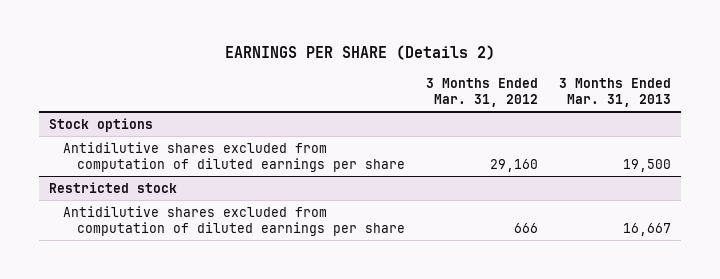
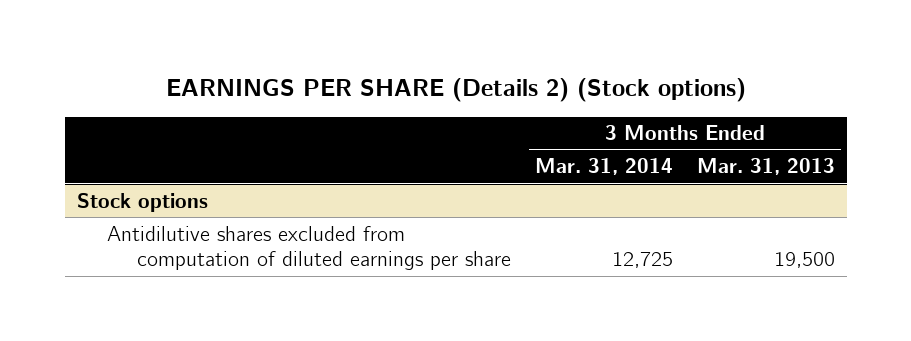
[225,45,496,61] EARNINGS PER SHARE (Details 2) -> [165,78,746,103] EARNINGS PER SHARE (Details 2) (Stock options)
[425,77,538,107] 3 Months Ended Mar. 31, 2012 -> none
none -> [535,158,674,176] Mar. 31, 2014
[49,181,178,193] Restricted stock -> none
[63,205,405,236] Antidilutive shares excluded from computation of diluted earnings per share -> none

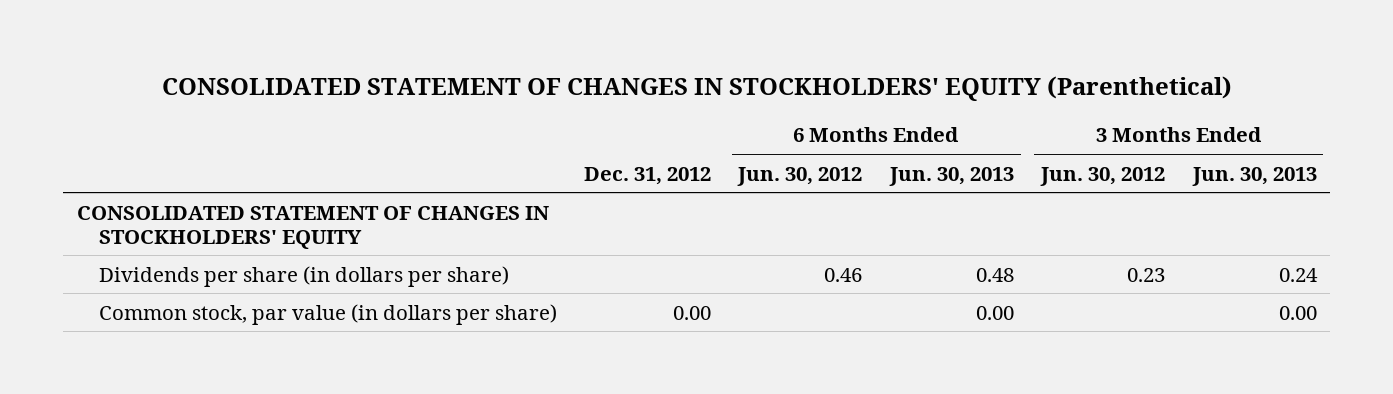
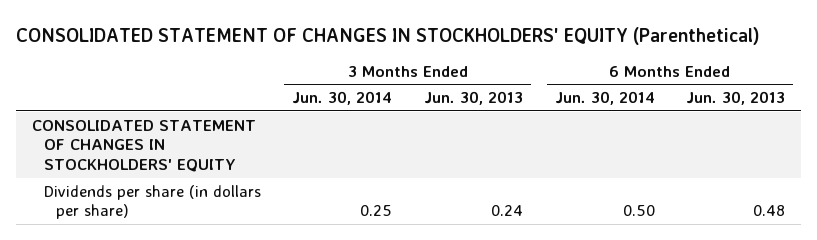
[583,166,711,185] Dec. 31, 2012 -> none
[737,166,863,186] Jun. 30, 2012 -> none
[1040,166,1166,186] Jun. 30, 2012 -> none
none -> [292,91,393,106] Jun. 30, 2014
none -> [554,91,655,106] Jun. 30, 2014
[98,303,557,325] Common stock, par value (in dollars per share) -> none

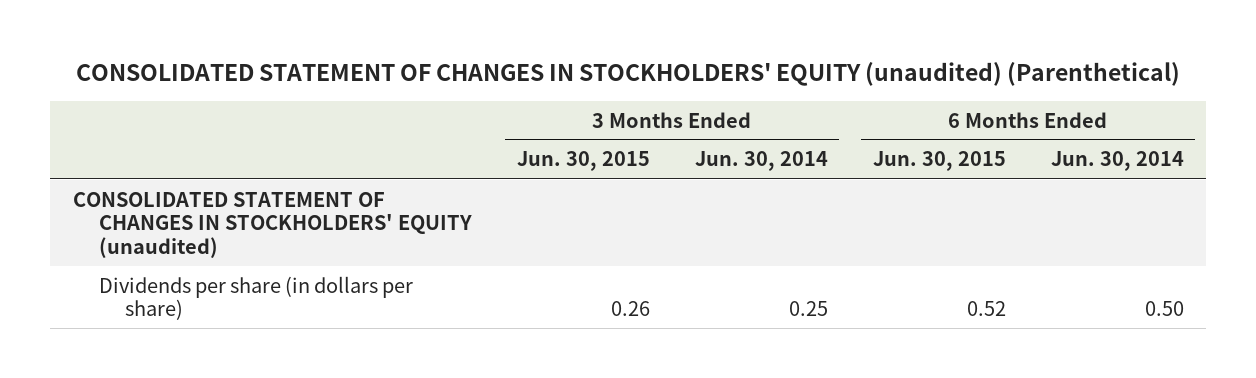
[16,26,761,45] CONSOLIDATED STATEMENT OF CHANGES IN STOCKHOLDERS' EQUITY (Parenthetical) -> [76,62,1181,87] CONSOLIDATED STATEMENT OF CHANGES IN STOCKHOLDERS' EQUITY (unaudited) (Parenthetical)
[423,91,523,106] Jun. 30, 2013 -> none
[686,91,786,106] Jun. 30, 2013 -> none
none -> [516,151,650,172] Jun. 30, 2015
none -> [872,151,1006,172] Jun. 30, 2015
[31,119,256,173] CONSOLIDATED STATEMENT OF CHANGES IN STOCKHOLDERS' EQUITY -> [72,191,472,258] CONSOLIDATED STATEMENT OF CHANGES IN STOCKHOLDERS' EQUITY (unaudited)

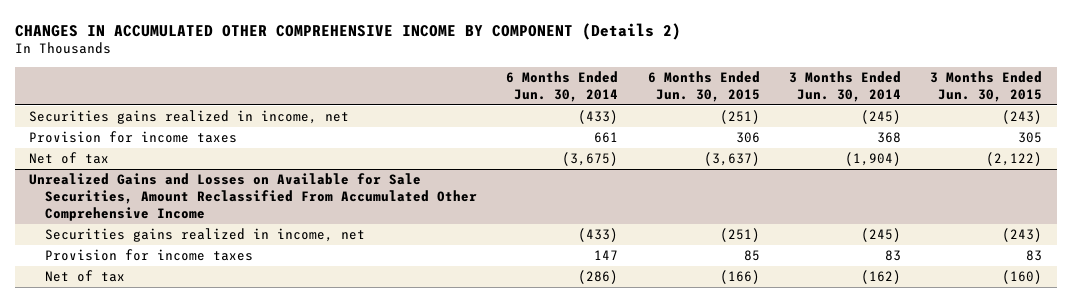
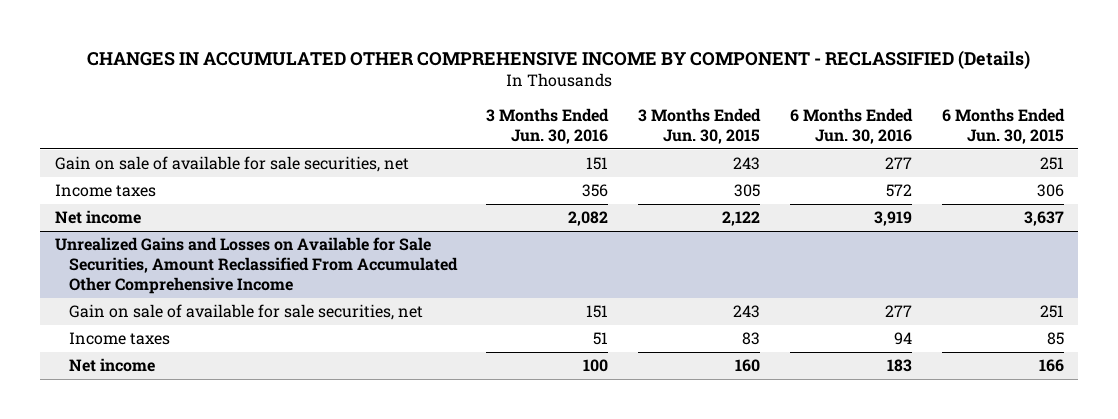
[14,22,681,40] CHANGES IN ACCUMULATED OTHER COMPREHENSIVE INCOME BY COMPONENT (Details 2) -> [87,49,1031,69] CHANGES IN ACCUMULATED OTHER COMPREHENSIVE INCOME BY COMPONENT - RECLASSIFIED (Details)
[506,70,619,102] 6 Months Ended Jun. 30, 2014 -> none
[788,70,901,102] 3 Months Ended Jun. 30, 2014 -> none
none -> [486,107,610,144] 3 Months Ended Jun. 30, 2016
none -> [789,107,913,144] 6 Months Ended Jun. 30, 2016
[29,110,350,125] Securities gains realized in income, net -> [54,156,409,173] Gain on sale of available for sale securities, net
[719,110,760,125] (251) -> [1039,157,1064,171] 251
[1001,110,1042,125] (243) -> [733,157,761,171] 243
[29,131,238,144] Provision for income taxes -> [54,184,156,198] Income taxes
[29,152,110,165] Net of tax -> [54,210,141,225] Net income
[703,152,760,167] (3,637) -> [1023,211,1064,227] 3,637
[985,152,1042,167] (2,122) -> [722,211,761,227] 2,122
[45,228,366,243] Securities gains realized in income, net -> [68,304,423,321] Gain on sale of available for sale securities, net
[719,228,760,243] (251) -> [1039,305,1064,319] 251
[1001,228,1042,243] (243) -> [733,305,761,319] 243
[45,249,254,262] Provision for income taxes -> [68,332,170,346] Income taxes
[45,270,126,283] Net of tax -> [68,358,155,373] Net income
[719,270,760,285] (166) -> [1038,359,1064,373] 166
[1001,270,1042,285] (160) -> [735,359,761,373] 160

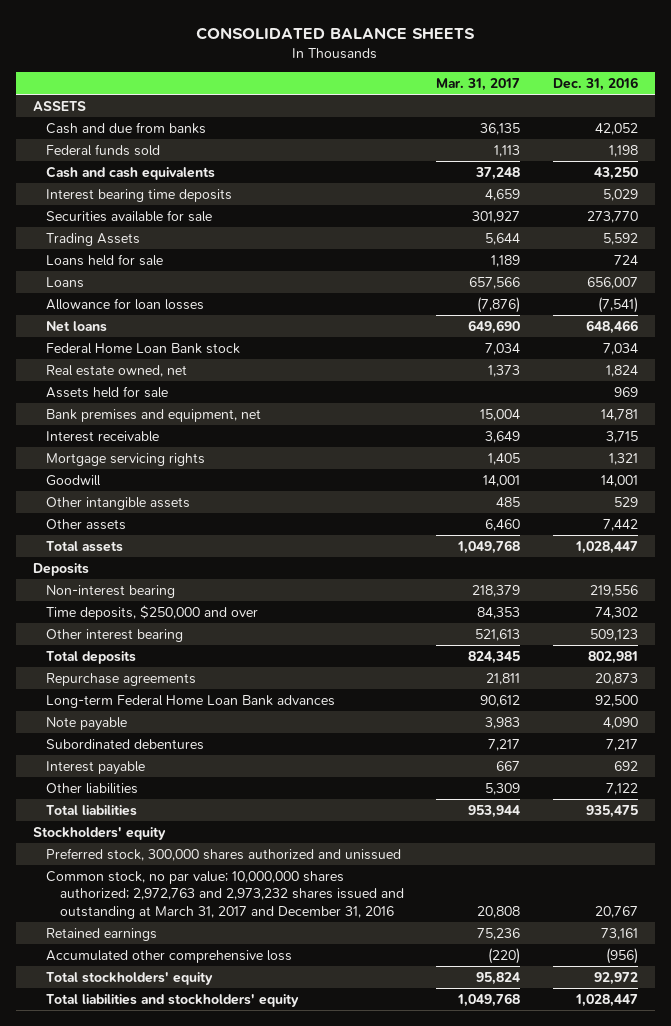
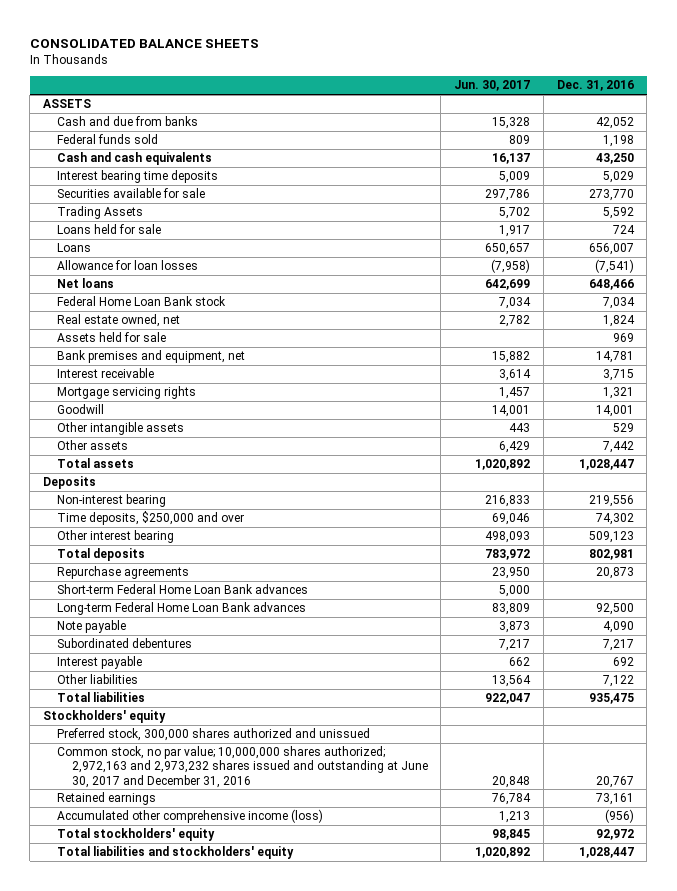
[436,78,521,92] Mar. 31, 2017 -> none
none -> [454,80,531,92] Jun. 30, 2017
none -> [57,584,309,595] Short-term Federal Home Loan Bank advances
[46,871,404,919] Common stock, no par value; 10,000,000 shares authorized; 2,972,763 and 2,973,232 shares issued and outstanding at March 31, 2017 and December 31, 2016 -> [57,746,428,788] Common stock, no par value; 10,000,000 shares authorized; 2,972,163 and 2,973,232 shares issued and outstanding at June 30, 2017 and December 31, 2016
[46,950,293,964] Accumulated other comprehensive loss -> [57,809,324,824] Accumulated other comprehensive income (loss)

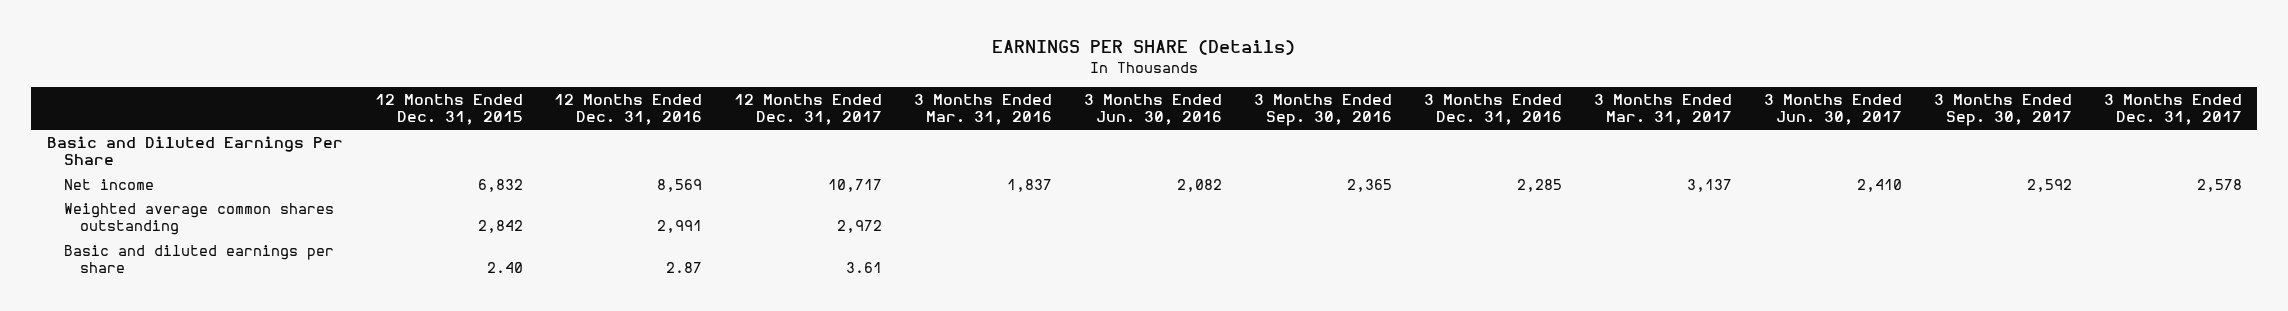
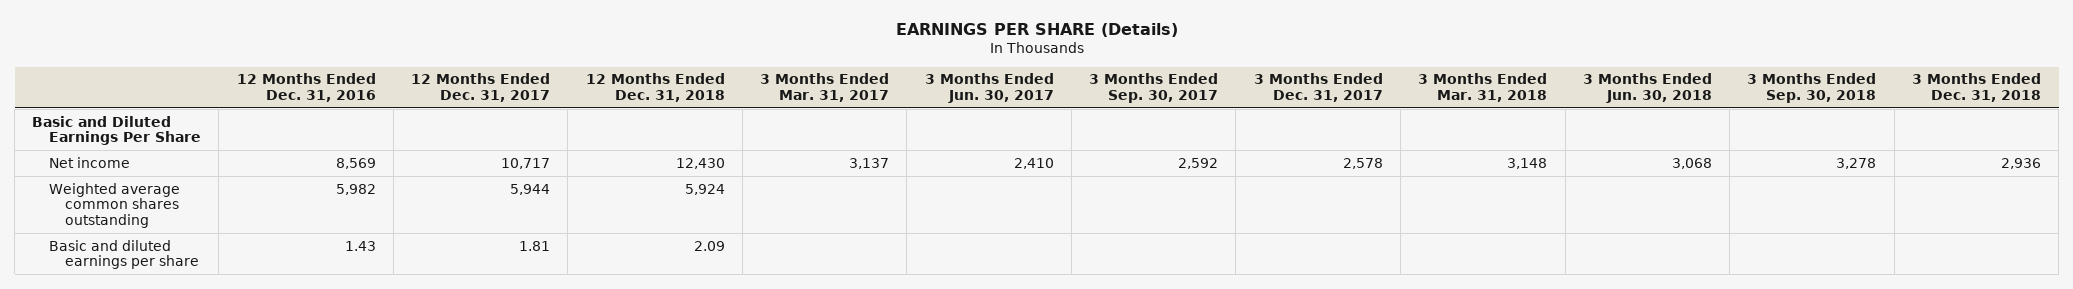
[374,93,523,126] 12 Months Ended Dec. 31, 2015 -> none
[914,93,1053,126] 3 Months Ended Mar. 31, 2016 -> none
[1084,93,1223,126] 3 Months Ended Jun. 30, 2016 -> none
[1254,93,1393,127] 3 Months Ended Sep. 30, 2016 -> none
[1423,93,1562,126] 3 Months Ended Dec. 31, 2016 -> none
none -> [585,73,725,102] 12 Months Ended Dec. 31, 2018
none -> [1418,73,1548,102] 3 Months Ended Mar. 31, 2018
none -> [1582,73,1712,103] 3 Months Ended Jun. 30, 2018
none -> [1747,73,1877,103] 3 Months Ended Sep. 30, 2018
none -> [1911,73,2041,102] 3 Months Ended Dec. 31, 2018
[657,220,703,234] 2,991 -> [335,183,376,195] 5,982
[837,220,883,234] 2,972 -> [510,183,551,195] 5,944
[666,262,703,274] 2.87 -> [344,240,376,251] 1.43
[846,262,883,274] 3.61 -> [519,240,551,251] 1.81

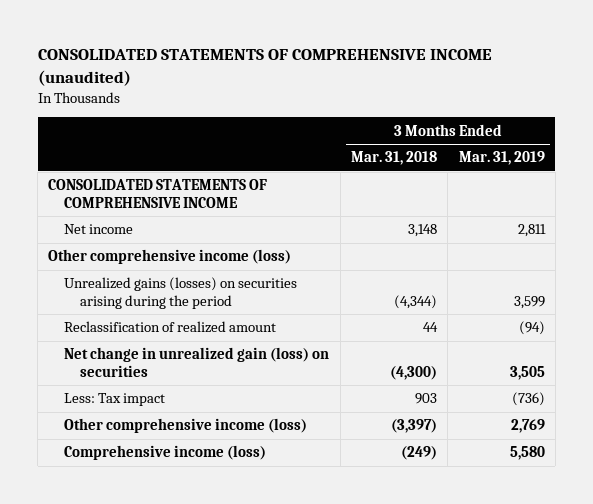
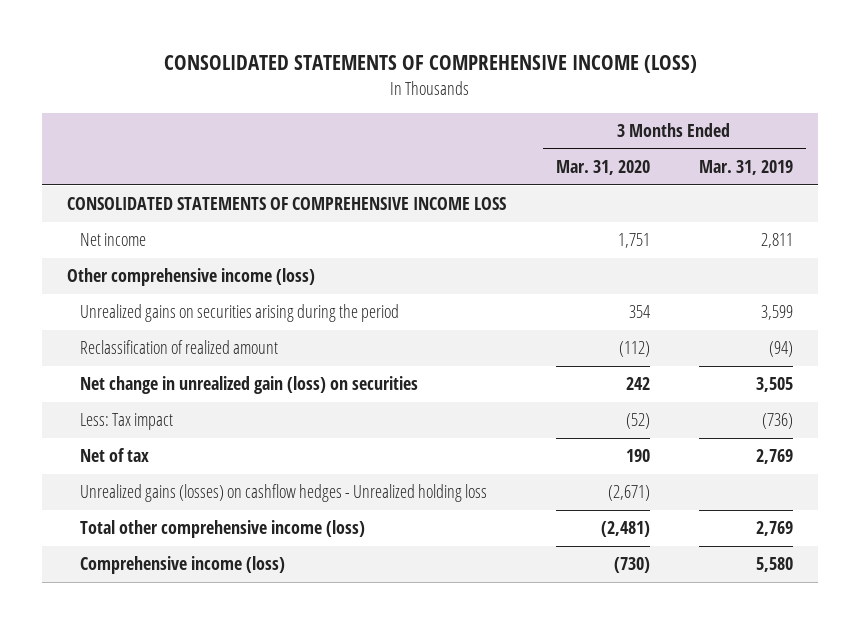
[37,49,492,86] CONSOLIDATED STATEMENTS OF COMPREHENSIVE INCOME (unaudited) -> [164,55,698,74] CONSOLIDATED STATEMENTS OF COMPREHENSIVE INCOME (LOSS)
[350,151,437,166] Mar. 31, 2018 -> none
none -> [555,160,650,176] Mar. 31, 2020
[48,179,268,208] CONSOLIDATED STATEMENTS OF COMPREHENSIVE INCOME -> [66,197,506,211] CONSOLIDATED STATEMENTS OF COMPREHENSIVE INCOME LOSS
[64,277,298,309] Unrealized gains (losses) on securities arising during the period -> [80,304,400,323] Unrealized gains on securities arising during the period
none -> [80,448,150,463] Net of tax
none -> [80,484,488,503] Unrealized gains (losses) on cashflow hedges - Unrealized holding loss
[64,418,308,434] Other comprehensive income (loss) -> [80,520,366,539] Total other comprehensive income (loss)

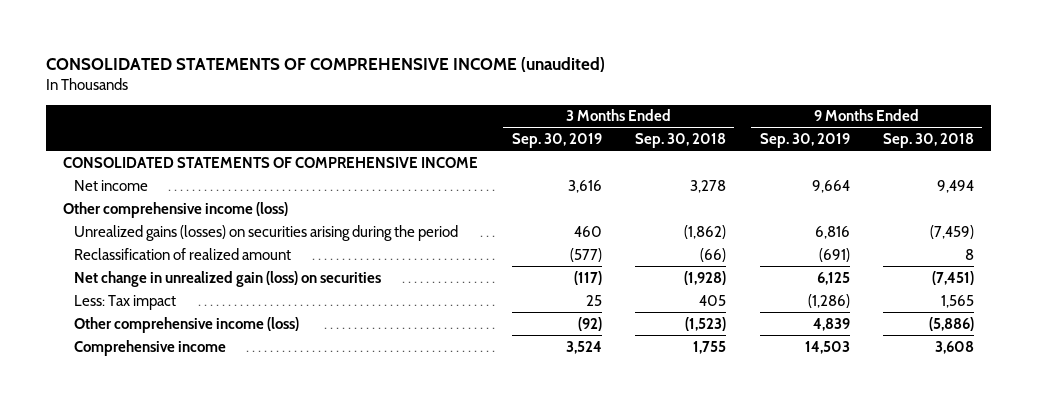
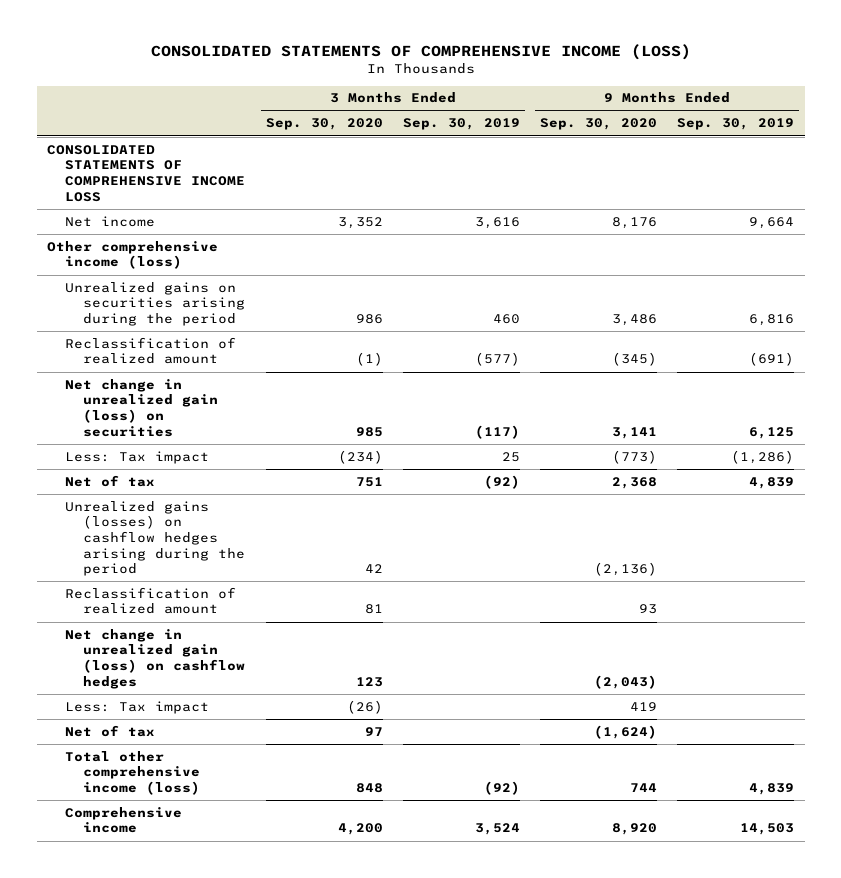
[46,56,606,72] CONSOLIDATED STATEMENTS OF COMPREHENSIVE INCOME (unaudited) -> [150,44,691,61] CONSOLIDATED STATEMENTS OF COMPREHENSIVE INCOME (LOSS)
[635,133,727,149] Sep. 30, 2018 -> none
[883,133,975,149] Sep. 30, 2018 -> none
none -> [265,118,383,131] Sep. 30, 2020
none -> [540,118,658,131] Sep. 30, 2020
[63,156,479,168] CONSOLIDATED STATEMENTS OF COMPREHENSIVE INCOME -> [47,144,246,202] CONSOLIDATED STATEMENTS OF COMPREHENSIVE INCOME LOSS
[73,224,458,241] Unrealized gains (losses) on securities arising during the period -> [65,281,246,327] Unrealized gains on securities arising during the period
none -> [65,474,156,487] Net of tax
none -> [65,500,246,577] Unrealized gains (losses) on cashflow hedges arising during the period
none -> [65,586,237,615] Reclassification of realized amount
none -> [65,628,246,689] Net change in unrealized gain (loss) on cashflow hedges
none -> [65,700,210,714] Less: Tax impact
none -> [65,724,156,737] Net of tax
[73,316,299,333] Other comprehensive income (loss) -> [65,750,201,796] Total other comprehensive income (loss)

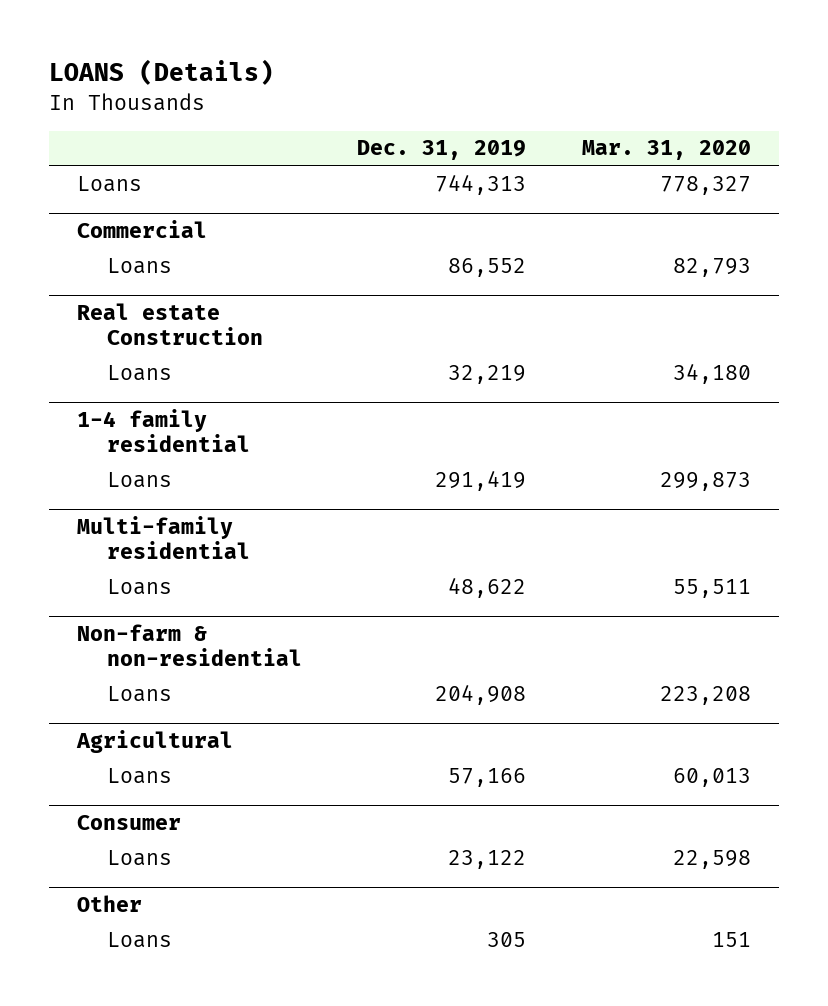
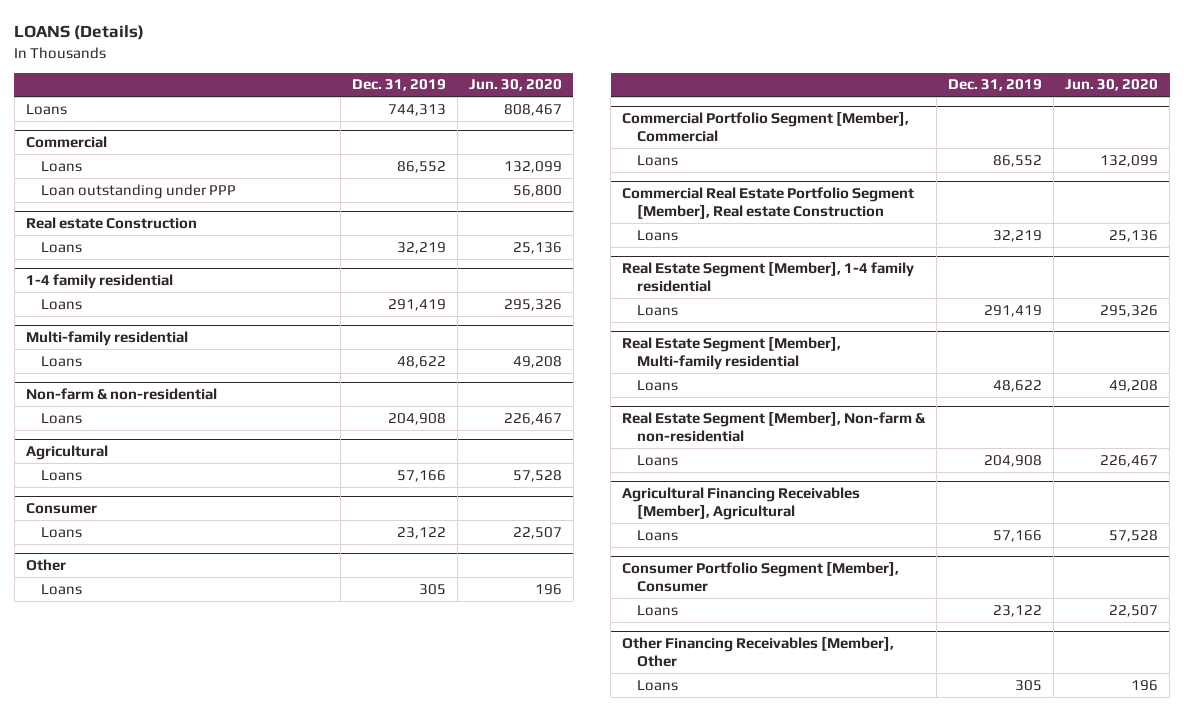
[581,140,751,161] Mar. 31, 2020 -> none
none -> [468,79,562,92] Jun. 30, 2020
none -> [40,183,236,199] Loan outstanding under PPP
none -> [622,110,910,142] Commercial Portfolio Segment [Member], Commercial
none -> [637,154,679,166] Loans
none -> [622,186,915,219] Commercial Real Estate Portfolio Segment [Member], Real estate Construction
none -> [637,229,679,241] Loans
none -> [622,260,915,292] Real Estate Segment [Member], 1-4 family residential
none -> [637,304,679,316] Loans
none -> [622,335,842,370] Real Estate Segment [Member], Multi-family residential
none -> [637,379,679,391] Loans
none -> [622,410,926,442] Real Estate Segment [Member], Non-farm & non-residential
none -> [637,454,679,466] Loans
none -> [622,486,861,520] Agricultural Financing Receivables [Member], Agricultural
none -> [637,529,679,541] Loans
none -> [622,560,900,592] Consumer Portfolio Segment [Member], Consumer
none -> [637,604,679,616] Loans
none -> [622,635,895,667] Other Financing Receivables [Member], Other
none -> [637,679,679,691] Loans

